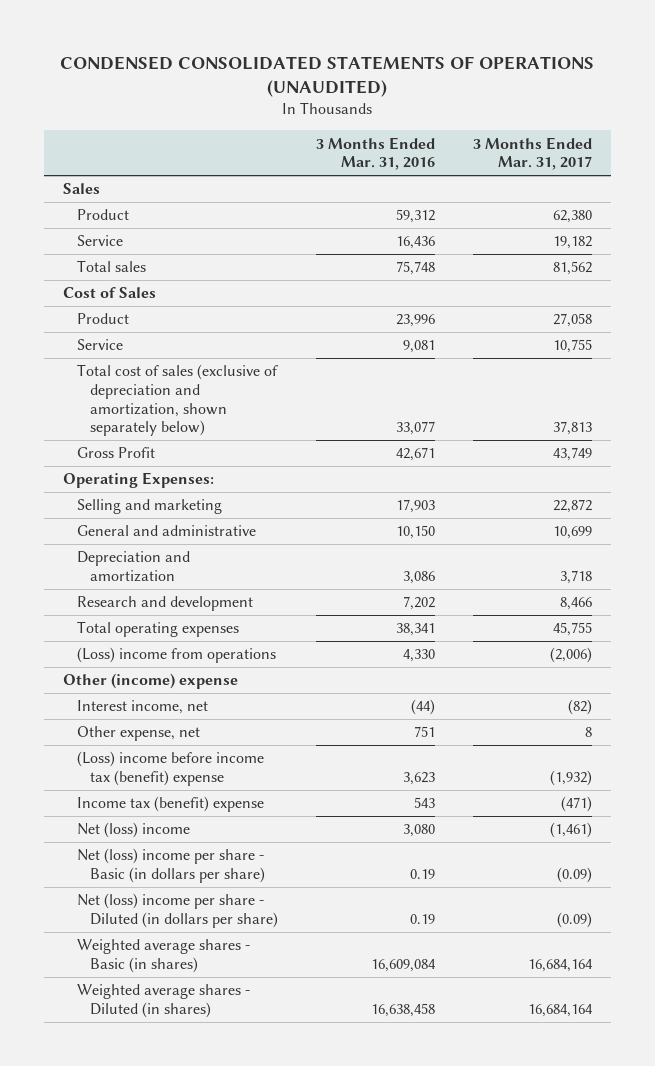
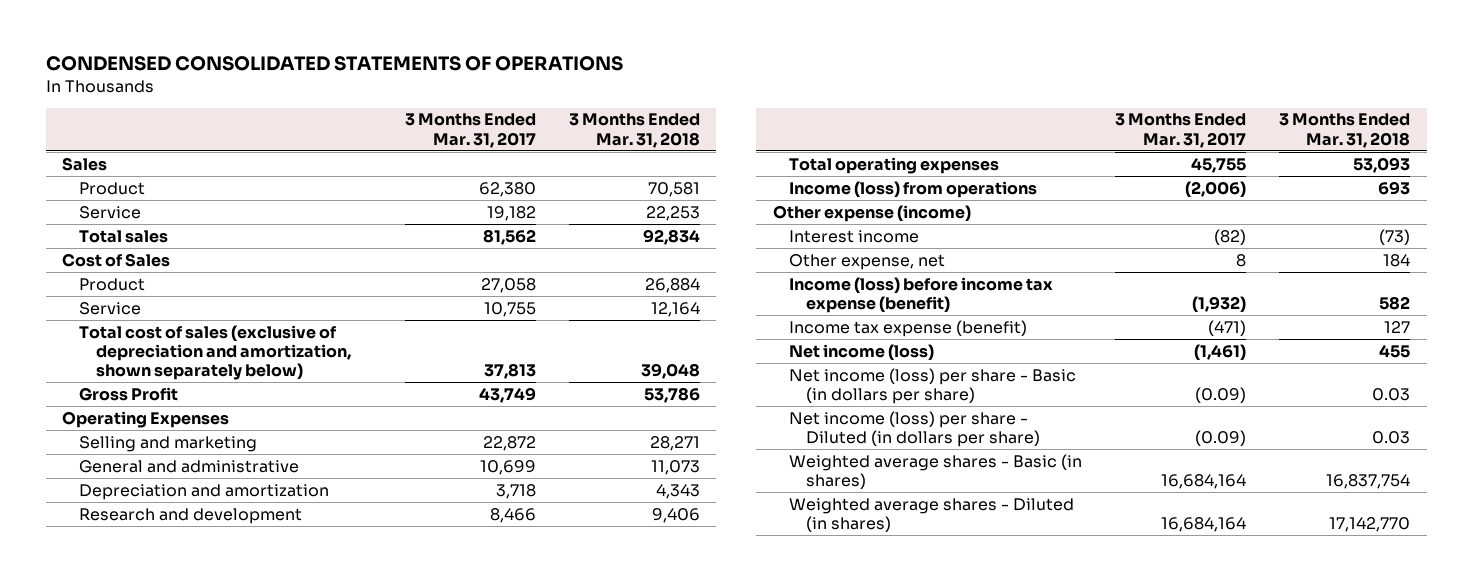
[60,55,595,98] CONDENSED CONSOLIDATED STATEMENTS OF OPERATIONS (UNAUDITED) -> [45,56,623,72] CONDENSED CONSOLIDATED STATEMENTS OF OPERATIONS
[315,136,435,171] 3 Months Ended Mar. 31, 2016 -> none
none -> [568,113,700,148] 3 Months Ended Mar. 31, 2018
[62,472,214,489] Operating Expenses: -> [62,410,230,428] Operating Expenses
[76,647,276,664] (Loss) income from operations -> [789,180,1038,198] Income (loss) from operations
[62,673,238,690] Other (income) expense -> [772,204,971,222] Other expense (income)
[76,700,208,715] Interest income, net -> [789,229,920,243] Interest income
[76,751,264,786] (Loss) income before income tax (benefit) expense -> [789,276,1054,313] Income (loss) before income tax expense (benefit)
[76,796,264,813] Income tax (benefit) expense -> [789,319,1028,337] Income tax expense (benefit)
[76,822,190,839] Net (loss) income -> [789,343,935,360] Net income (loss)
[76,848,266,883] Net (loss) income per share - Basic (in dollars per share) -> [789,367,1077,404] Net income (loss) per share - Basic (in dollars per share)
[76,893,279,928] Net (loss) income per share - Diluted (in dollars per share) -> [789,410,1040,447] Net income (loss) per share - Diluted (in dollars per share)

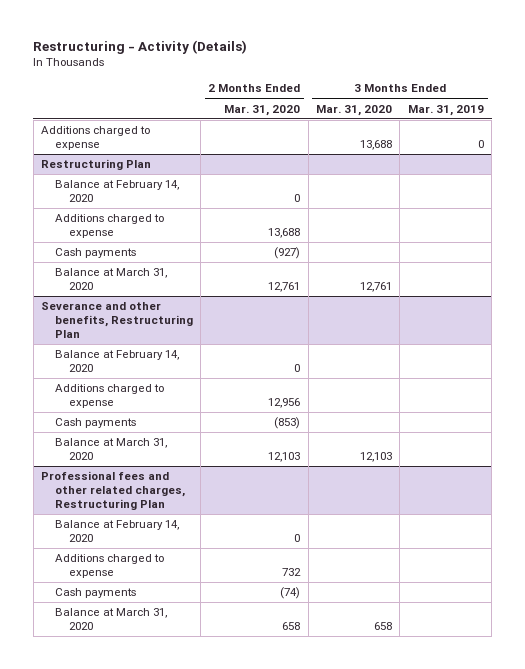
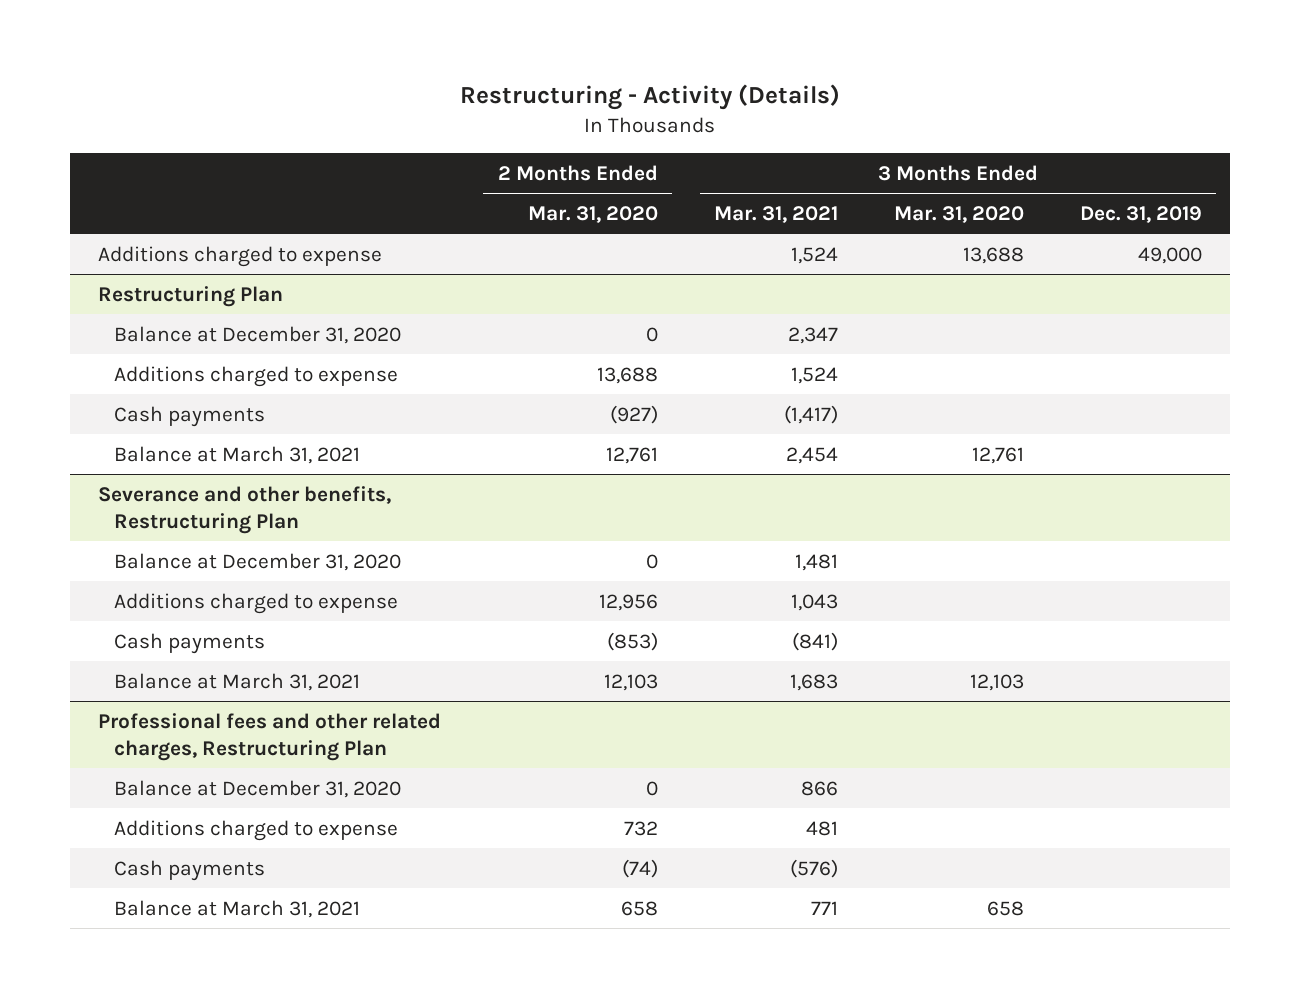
[407,104,484,116] Mar. 31, 2019 -> none
none -> [713,205,838,223] Mar. 31, 2021
none -> [1080,205,1203,223] Dec. 31, 2019
[54,180,179,203] Balance at February 14, 2020 -> [114,325,402,344] Balance at December 31, 2020
[54,268,167,291] Balance at March 31, 2020 -> [114,445,361,464] Balance at March 31, 2021
[54,350,179,373] Balance at February 14, 2020 -> [114,552,402,571] Balance at December 31, 2020
[54,438,167,461] Balance at March 31, 2020 -> [114,672,361,691] Balance at March 31, 2021
[54,520,179,543] Balance at February 14, 2020 -> [114,779,402,798] Balance at December 31, 2020
[54,608,167,631] Balance at March 31, 2020 -> [114,899,361,918] Balance at March 31, 2021

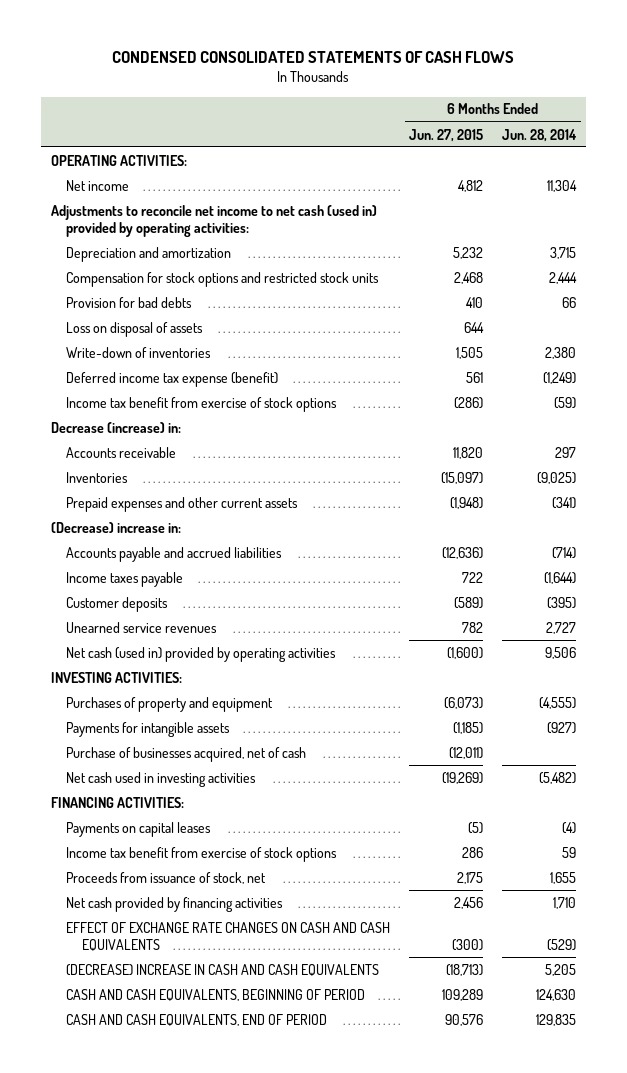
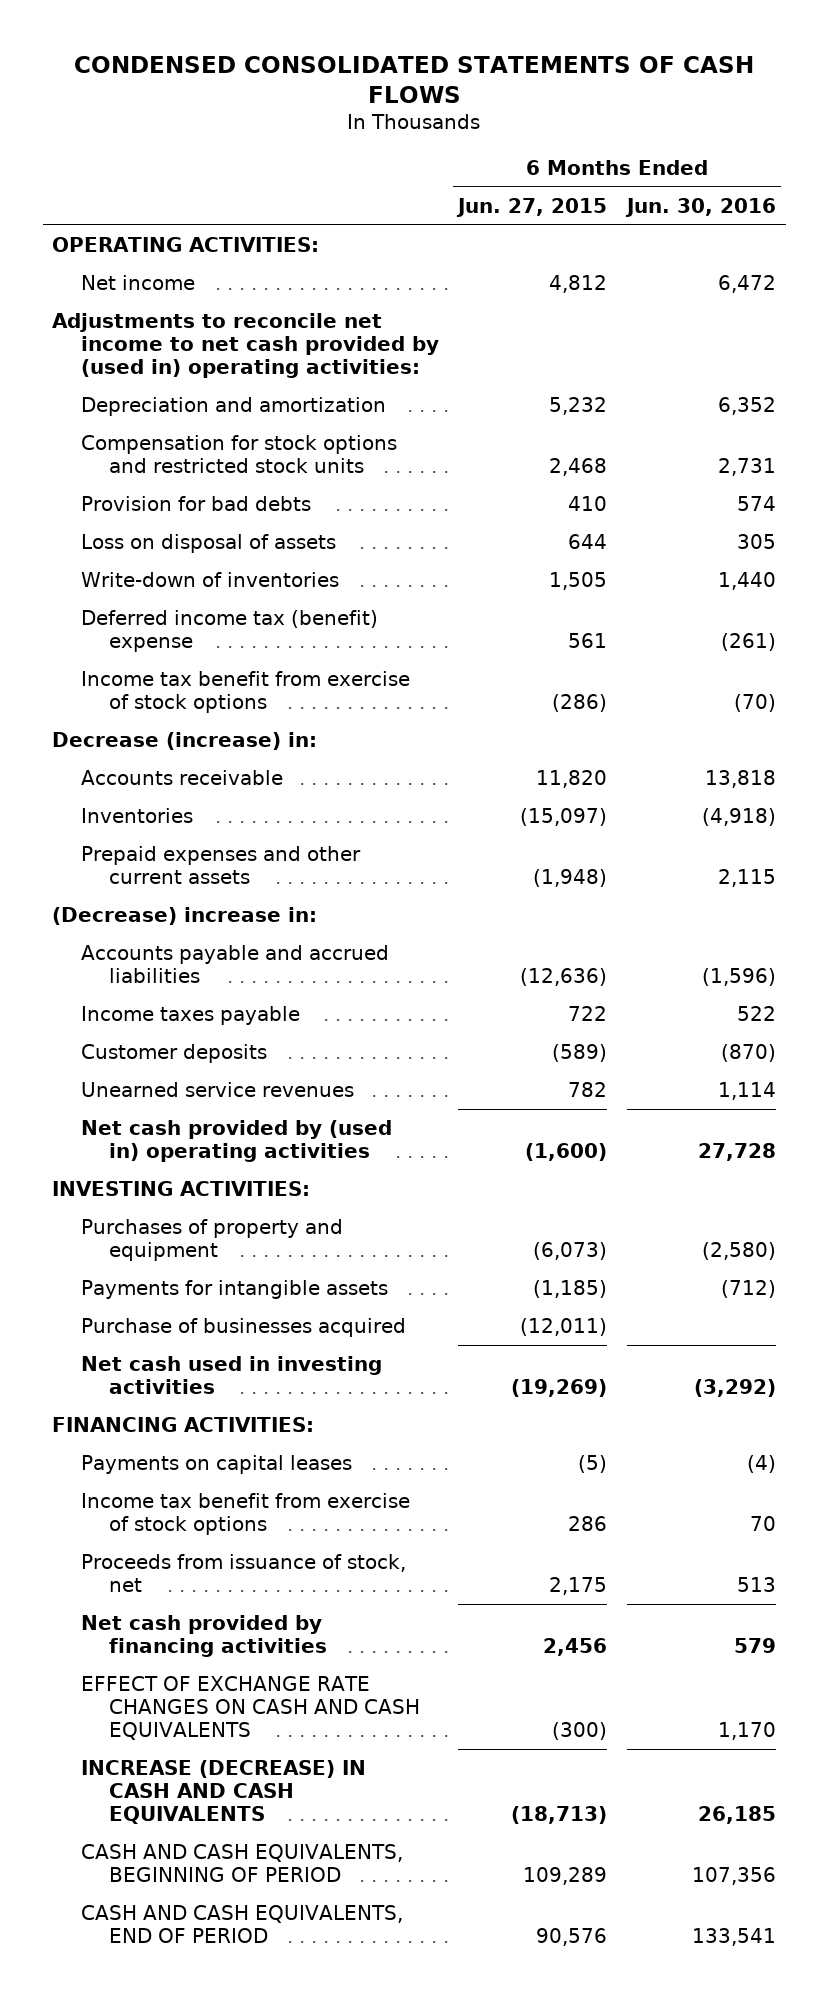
[502,128,578,142] Jun. 28, 2014 -> none
none -> [625,197,777,217] Jun. 30, 2016
[50,204,377,237] Adjustments to reconcile net income to net cash (used in) provided by operating activities: -> [52,313,439,378] Adjustments to reconcile net income to net cash provided by (used in) operating activities:
[66,371,279,387] Deferred income tax expense (benefit) -> [80,610,378,652] Deferred income tax (benefit) expense
[66,646,337,662] Net cash (used in) provided by operating activities -> [80,1120,392,1162] Net cash provided by (used in) operating activities
[66,746,307,762] Purchase of businesses acquired, net of cash -> [80,1318,406,1338] Purchase of businesses acquired
[66,963,380,976] (DECREASE) INCREASE IN CASH AND CASH EQUIVALENTS -> [80,1760,366,1824] INCREASE (DECREASE) IN CASH AND CASH EQUIVALENTS

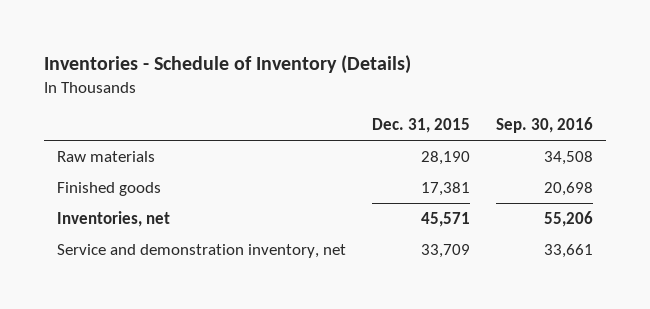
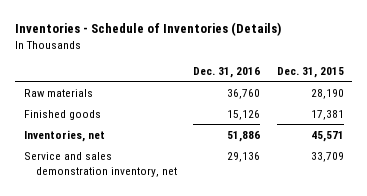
[43,54,411,74] Inventories - Schedule of Inventory (Details) -> [15,22,282,37] Inventories - Schedule of Inventories (Details)
[496,117,594,134] Sep. 30, 2016 -> none
none -> [193,66,261,78] Dec. 31, 2016
[56,243,346,258] Service and demonstration inventory, net -> [23,151,178,177] Service and sales demonstration inventory, net

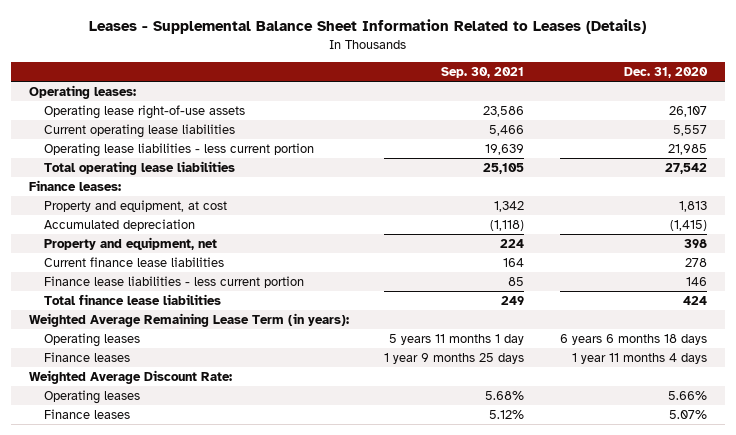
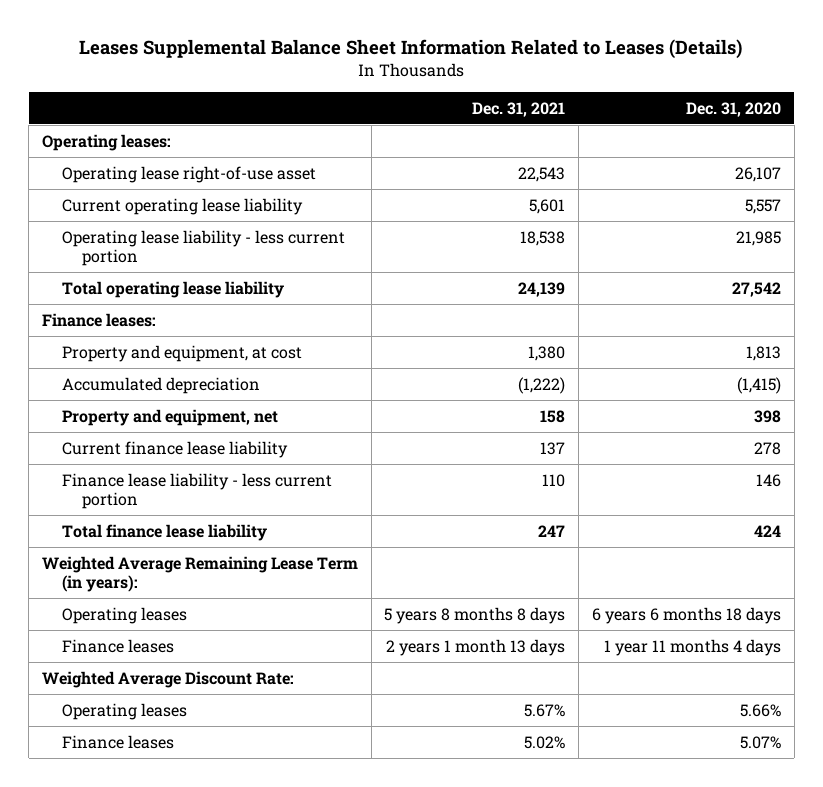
[88,19,646,35] Leases - Supplemental Balance Sheet Information Related to Leases (Details) -> [79,38,743,59] Leases Supplemental Balance Sheet Information Related to Leases (Details)
[441,67,525,79] Sep. 30, 2021 -> none
none -> [472,101,566,117] Dec. 31, 2021
[43,105,245,120] Operating lease right-of-use assets -> [61,165,316,183] Operating lease right-of-use asset
[43,124,235,139] Current operating lease liabilities -> [61,197,303,215] Current operating lease liability
[43,143,314,158] Operating lease liabilities - less current portion -> [61,229,345,267] Operating lease liability - less current portion
[43,161,235,176] Total operating lease liabilities -> [61,280,284,298] Total operating lease liability
[43,257,224,268] Current finance lease liabilities -> [61,440,288,458] Current finance lease liability
[43,276,304,289] Finance lease liabilities - less current portion -> [61,472,332,510] Finance lease liability - less current portion
[43,294,221,306] Total finance lease liabilities -> [61,523,267,541] Total finance lease liability

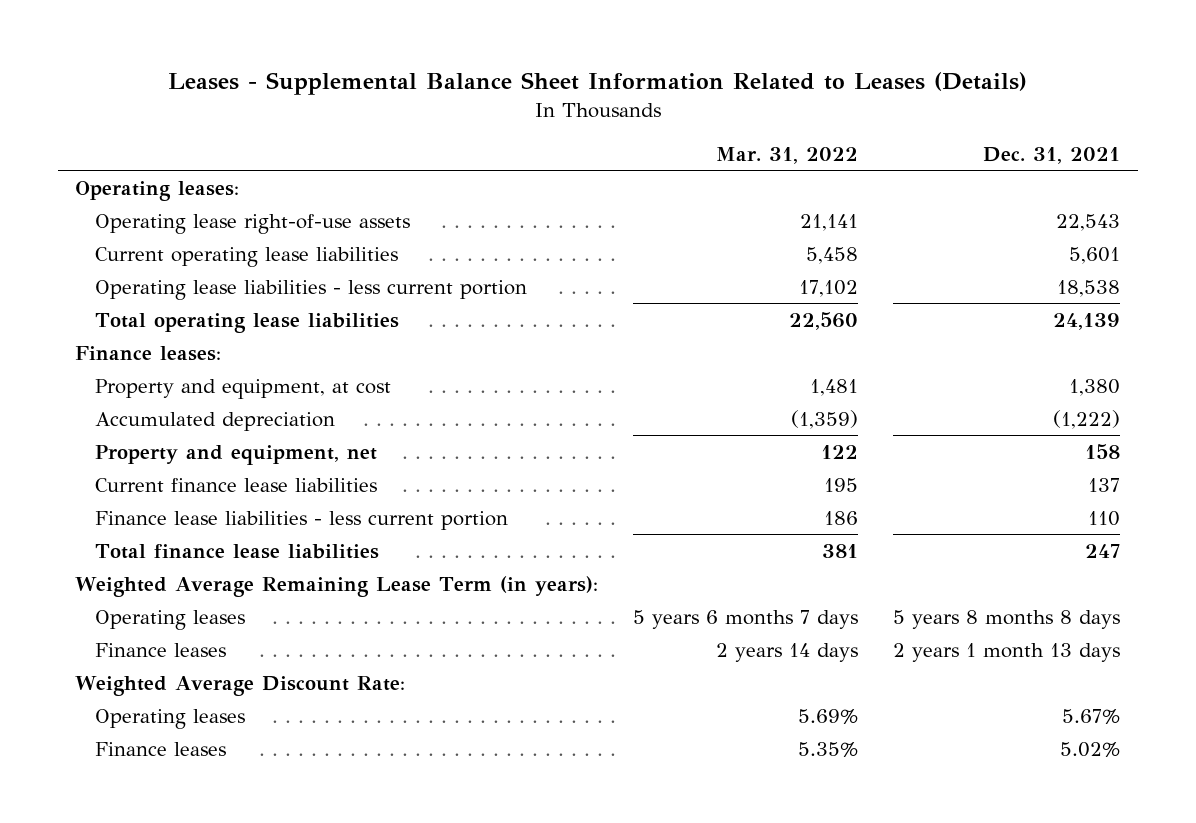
[79,38,743,59] Leases Supplemental Balance Sheet Information Related to Leases (Details) -> [167,72,1027,96] Leases - Supplemental Balance Sheet Information Related to Leases (Details)
[686,101,782,117] Dec. 31, 2020 -> none
none -> [716,146,859,164] Mar. 31, 2022
[61,165,316,183] Operating lease right-of-use asset -> [95,213,411,234] Operating lease right-of-use assets
[61,197,303,215] Current operating lease liability -> [95,246,399,267] Current operating lease liabilities
[61,229,345,267] Operating lease liability - less current portion -> [95,279,528,300] Operating lease liabilities - less current portion
[61,280,284,298] Total operating lease liability -> [95,312,400,333] Total operating lease liabilities
[61,440,288,458] Current finance lease liability -> [95,477,378,492] Current finance lease liabilities
[61,472,332,510] Finance lease liability - less current portion -> [95,510,509,530] Finance lease liabilities - less current portion
[61,523,267,541] Total finance lease liability -> [95,543,380,559] Total finance lease liabilities

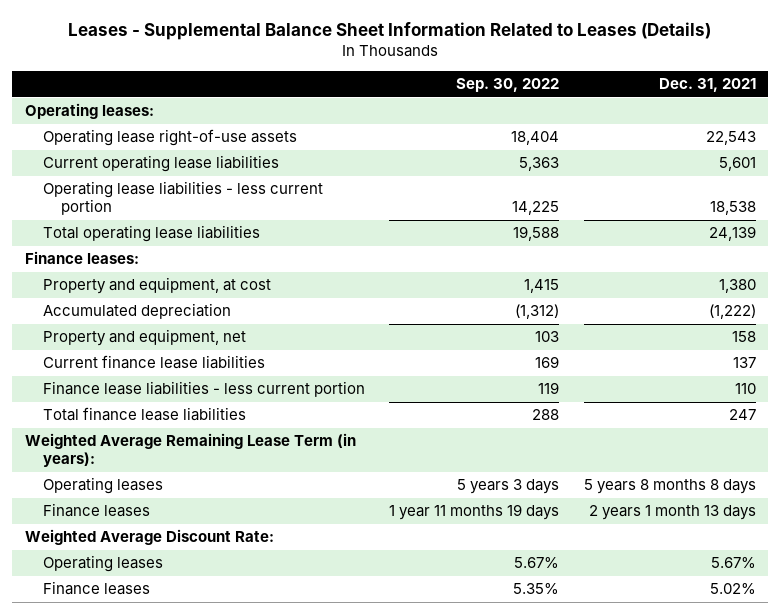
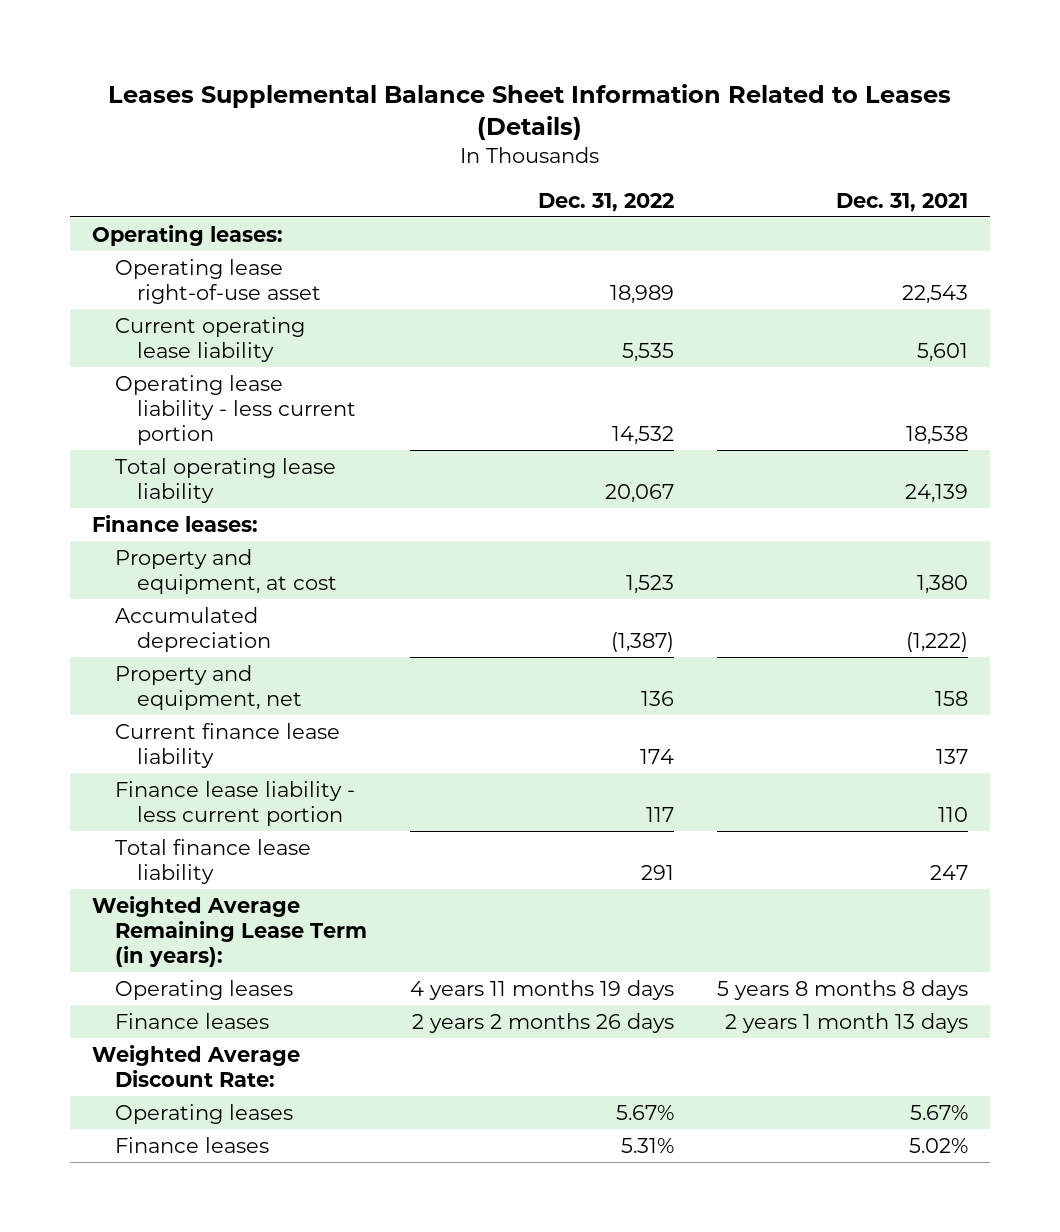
[68,21,712,40] Leases - Supplemental Balance Sheet Information Related to Leases (Details) -> [108,83,952,141] Leases Supplemental Balance Sheet Information Related to Leases (Details)
[456,78,560,93] Sep. 30, 2022 -> none
none -> [537,192,674,212] Dec. 31, 2022
[42,129,297,147] Operating lease right-of-use assets -> [114,258,322,304] Operating lease right-of-use asset
[42,155,279,173] Current operating lease liabilities -> [114,316,305,362] Current operating lease liability
[42,181,323,216] Operating lease liabilities - less current portion -> [114,374,357,445] Operating lease liability - less current portion
[42,225,260,243] Total operating lease liabilities -> [114,457,336,503] Total operating lease liability
[42,355,265,370] Current finance lease liabilities -> [114,722,340,768] Current finance lease liability
[42,381,365,398] Finance lease liabilities - less current portion -> [114,780,355,826] Finance lease liability - less current portion
[42,407,246,422] Total finance lease liabilities -> [114,838,311,884] Total finance lease liability

